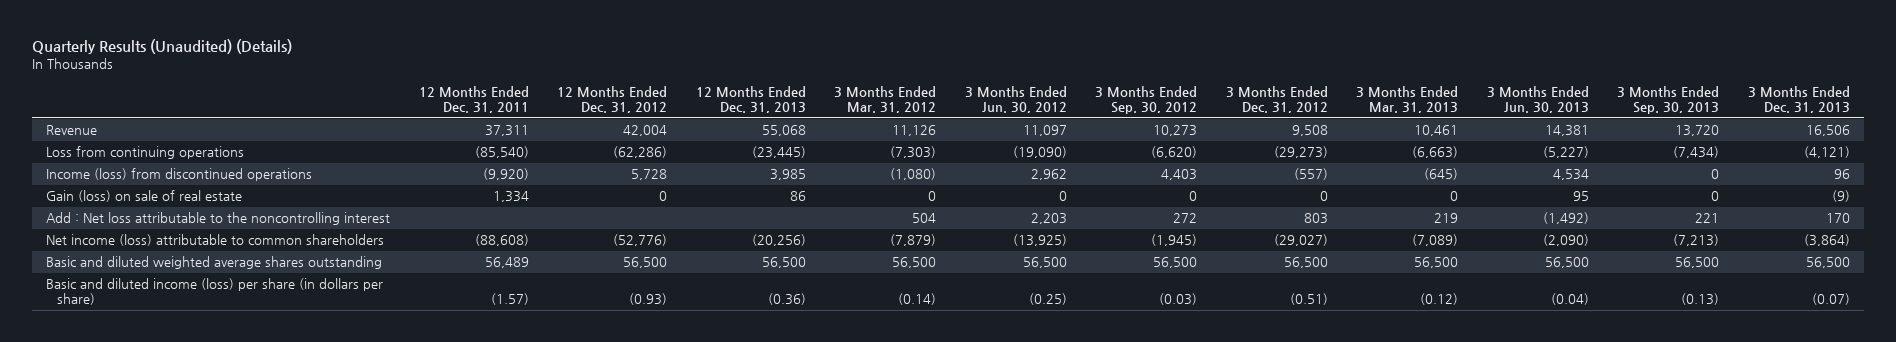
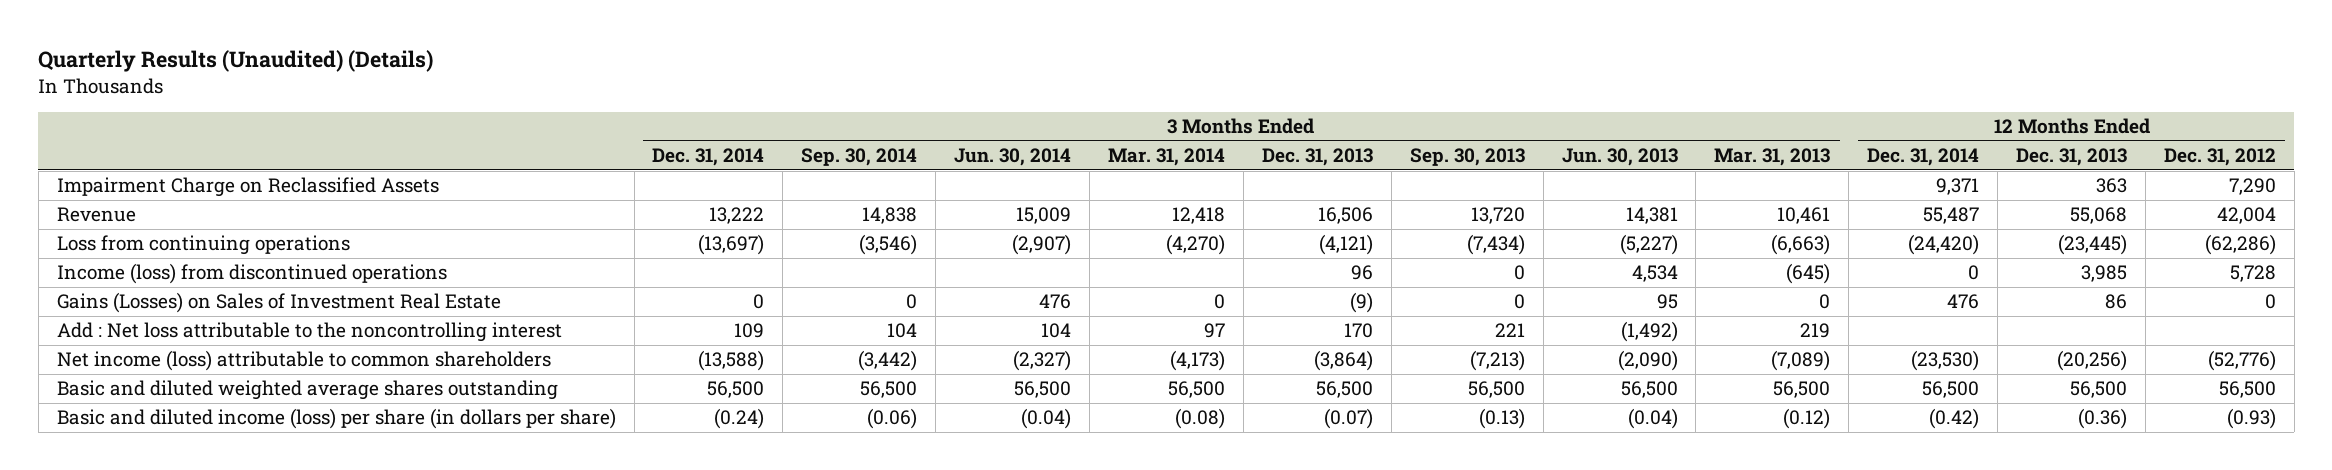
[418,86,529,114] 12 Months Ended Dec. 31, 2011 -> none
[834,86,937,114] 3 Months Ended Mar. 31, 2012 -> none
[964,86,1067,114] 3 Months Ended Jun. 30, 2012 -> none
[1095,86,1198,115] 3 Months Ended Sep. 30, 2012 -> none
[1225,86,1328,114] 3 Months Ended Dec. 31, 2012 -> none
none -> [652,147,765,166] Dec. 31, 2014
none -> [801,147,918,166] Sep. 30, 2014
none -> [954,147,1072,166] Jun. 30, 2014
none -> [1107,147,1225,166] Mar. 31, 2014
none -> [1867,147,1980,166] Dec. 31, 2014
none -> [56,177,439,198] Impairment Charge on Reclassified Assets
[46,190,243,203] Gain (loss) on sale of real estate -> [56,292,501,314] Gains (Losses) on Sales of Investment Real Estate

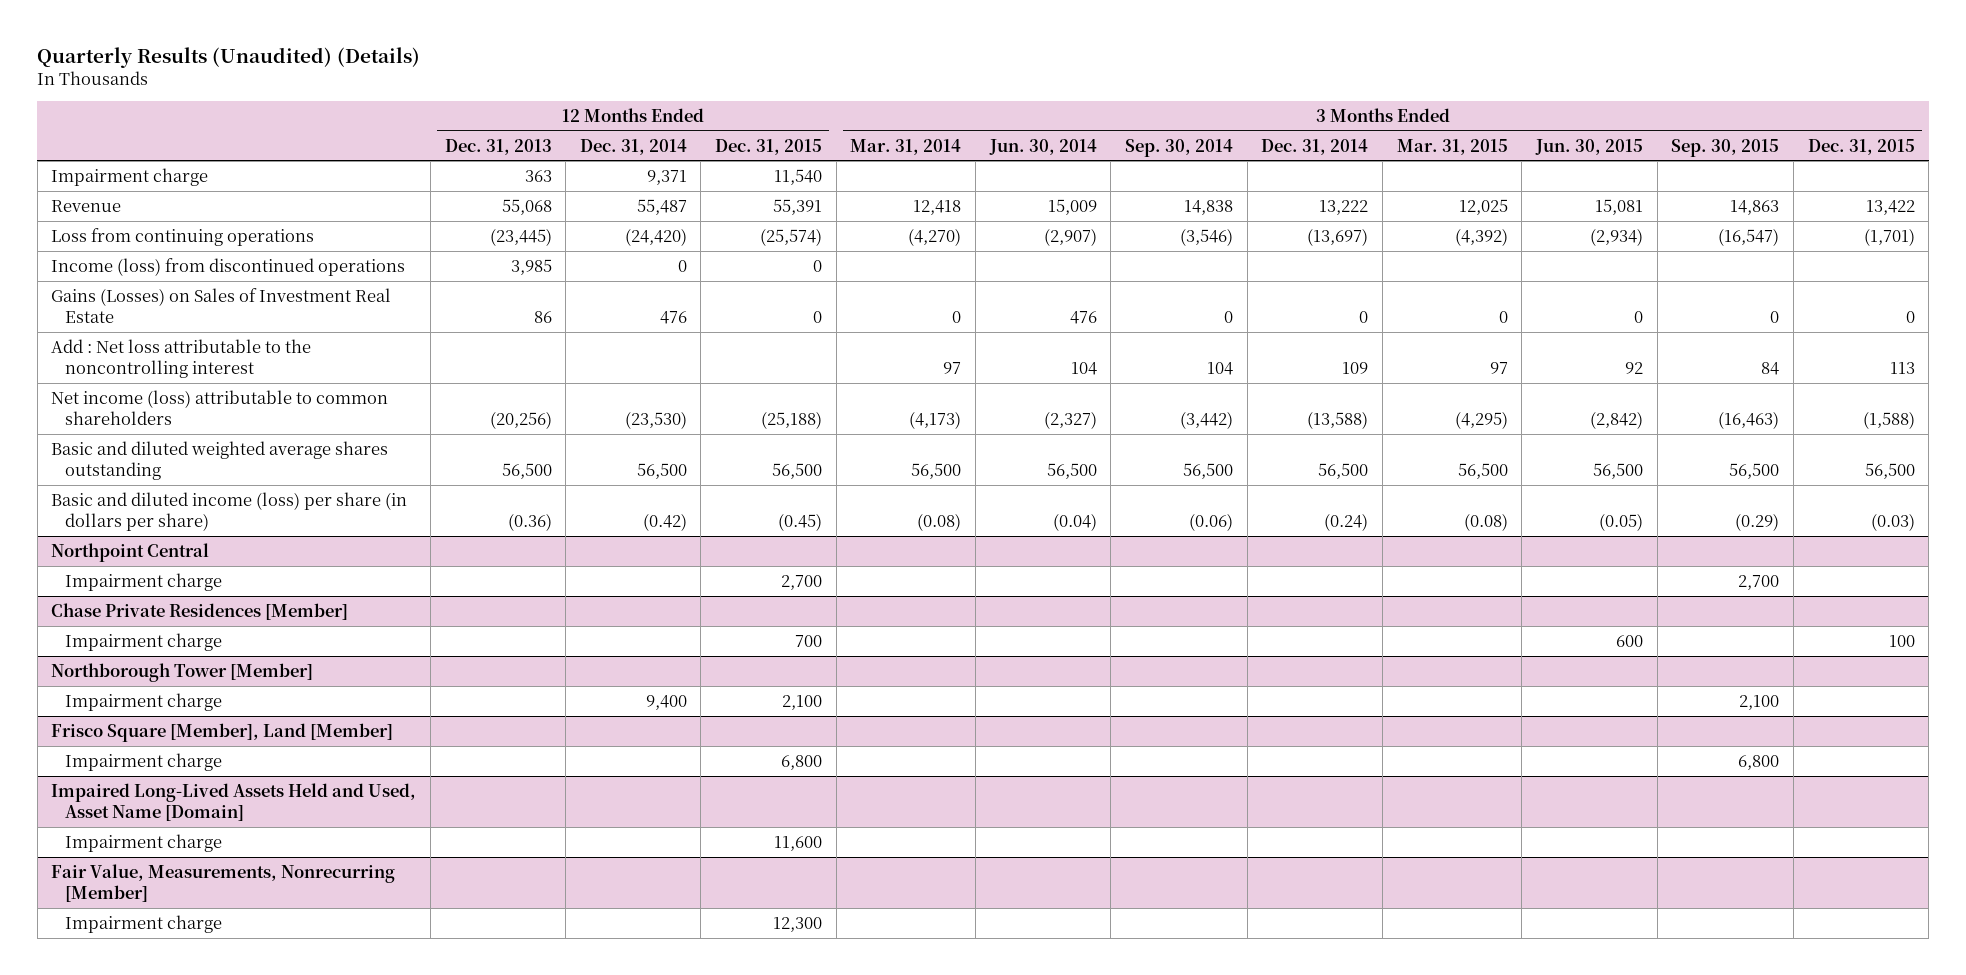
[1261,147,1373,166] Dec. 31, 2013 -> none
[1409,147,1525,166] Sep. 30, 2013 -> none
[1561,147,1678,166] Jun. 30, 2013 -> none
[1714,147,1831,166] Mar. 31, 2013 -> none
[2163,147,2276,166] Dec. 31, 2012 -> none
none -> [715,138,823,155] Dec. 31, 2015
none -> [1396,138,1508,155] Mar. 31, 2015
none -> [1535,138,1644,155] Jun. 30, 2015
none -> [1671,138,1780,157] Sep. 30, 2015
none -> [1807,138,1915,155] Dec. 31, 2015
[56,177,439,198] Impairment Charge on Reclassified Assets -> [51,167,209,186] Impairment charge
none -> [51,542,210,562] Northpoint Central
none -> [64,572,222,591] Impairment charge
none -> [51,602,349,620] Chase Private Residences [Member]
none -> [64,632,222,651] Impairment charge
none -> [51,662,314,682] Northborough Tower [Member]
none -> [64,692,222,711] Impairment charge
none -> [51,722,394,742] Frisco Square [Member], Land [Member]
none -> [64,752,222,771] Impairment charge
none -> [51,782,417,822] Impaired Long-Lived Assets Held and Used, Asset Name [Domain]
none -> [64,833,222,852] Impairment charge
none -> [51,863,396,903] Fair Value, Measurements, Nonrecurring [Member]
none -> [64,914,222,933] Impairment charge

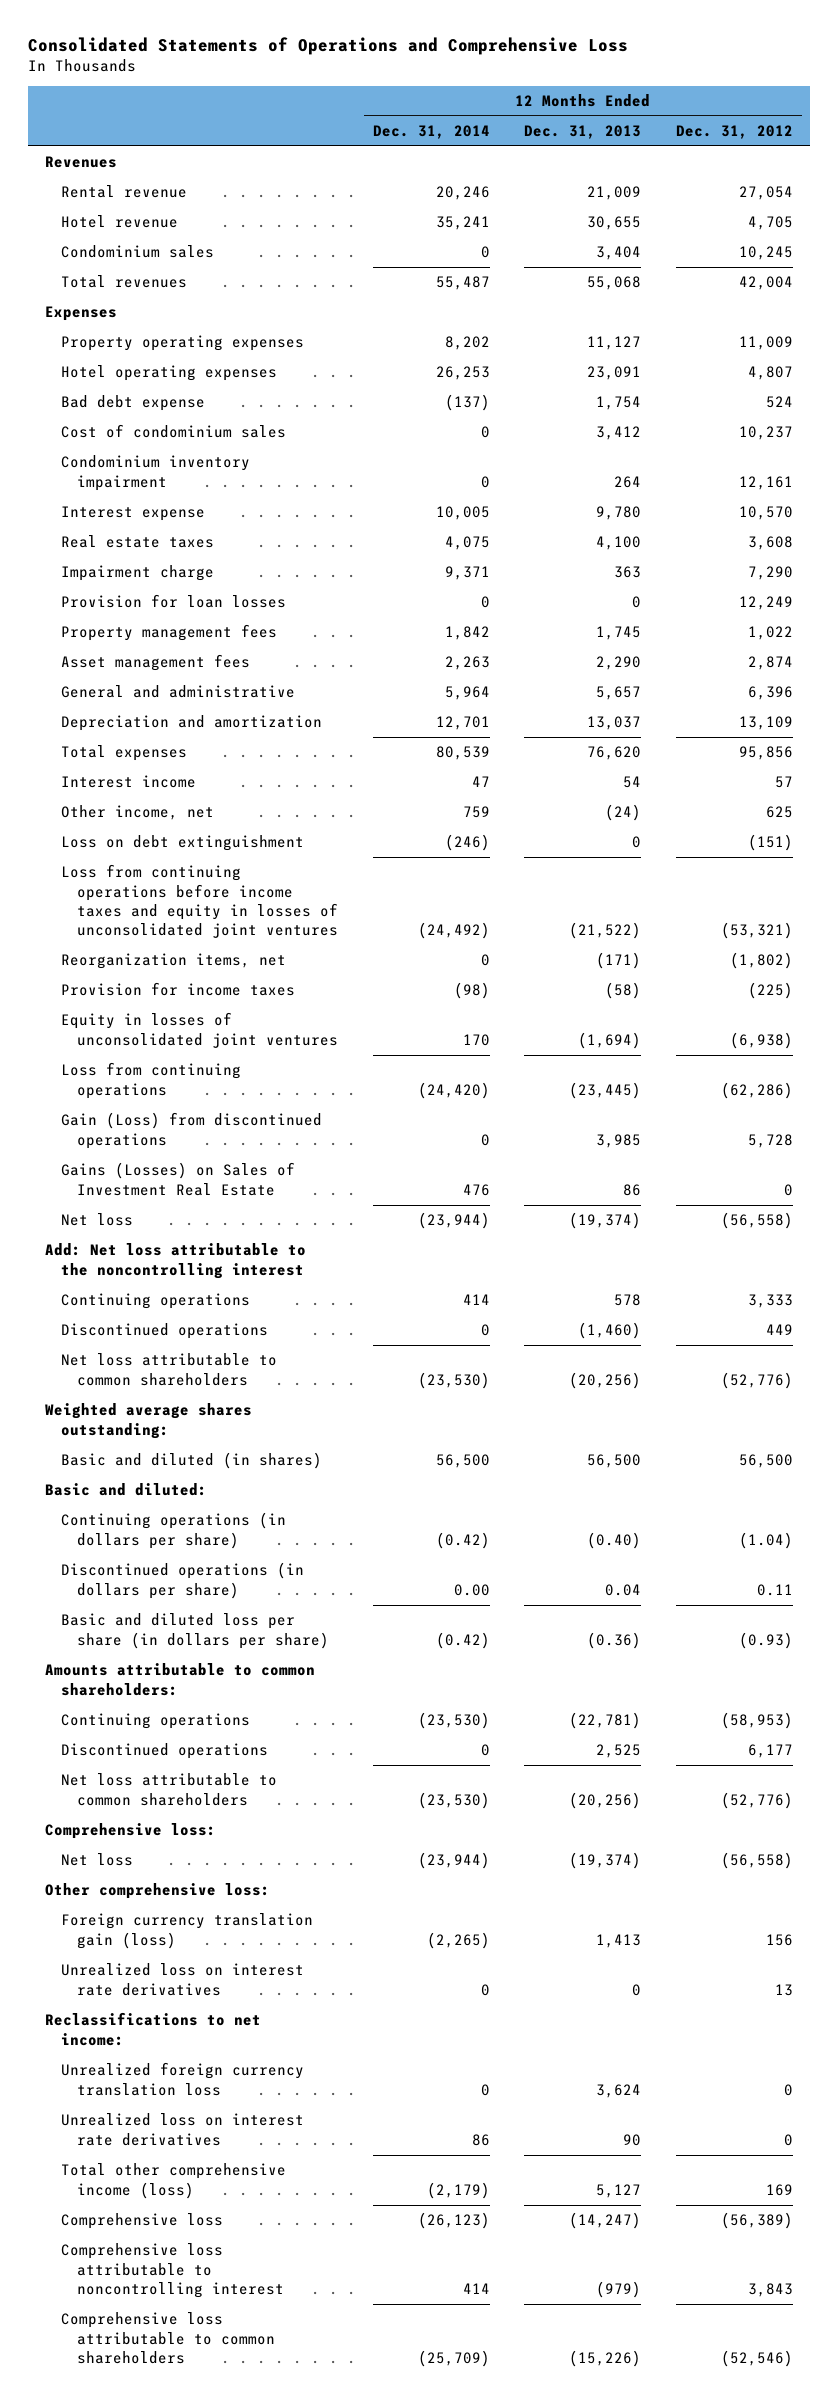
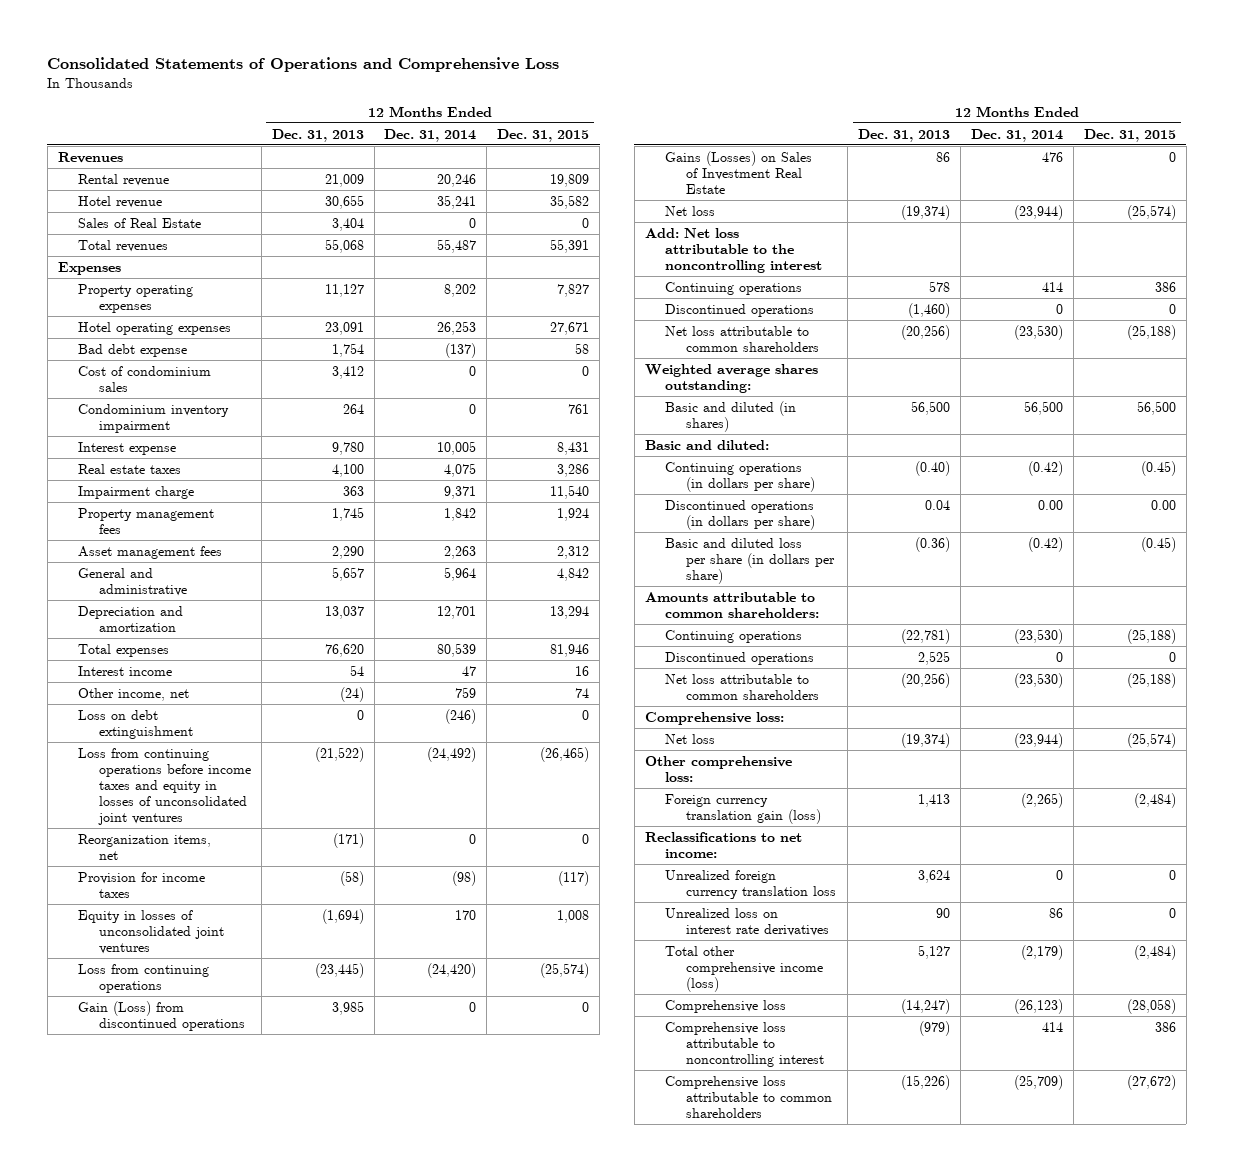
[675,125,793,140] Dec. 31, 2012 -> none
none -> [497,128,590,142] Dec. 31, 2015
[61,245,215,259] Condominium sales -> [78,217,202,228] Sales of Real Estate
[61,594,287,609] Provision for loan losses -> none
[61,1963,305,1996] Unrealized loss on interest rate derivatives -> none

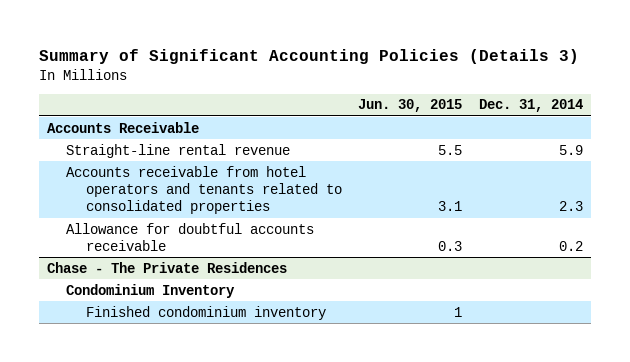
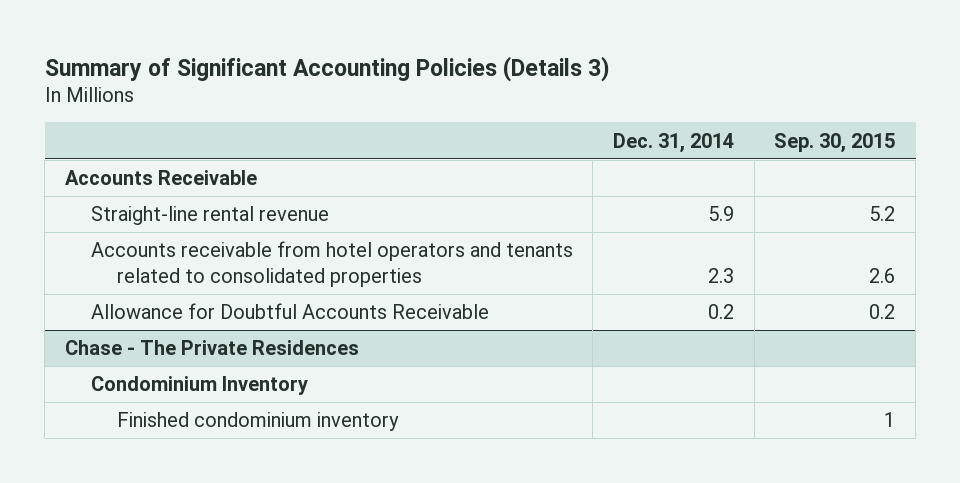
[358,99,463,113] Jun. 30, 2015 -> none
none -> [774,132,896,153] Sep. 30, 2015
[66,222,315,252] Allowance for doubtful accounts receivable -> [90,303,489,320] Allowance for Doubtful Accounts Receivable

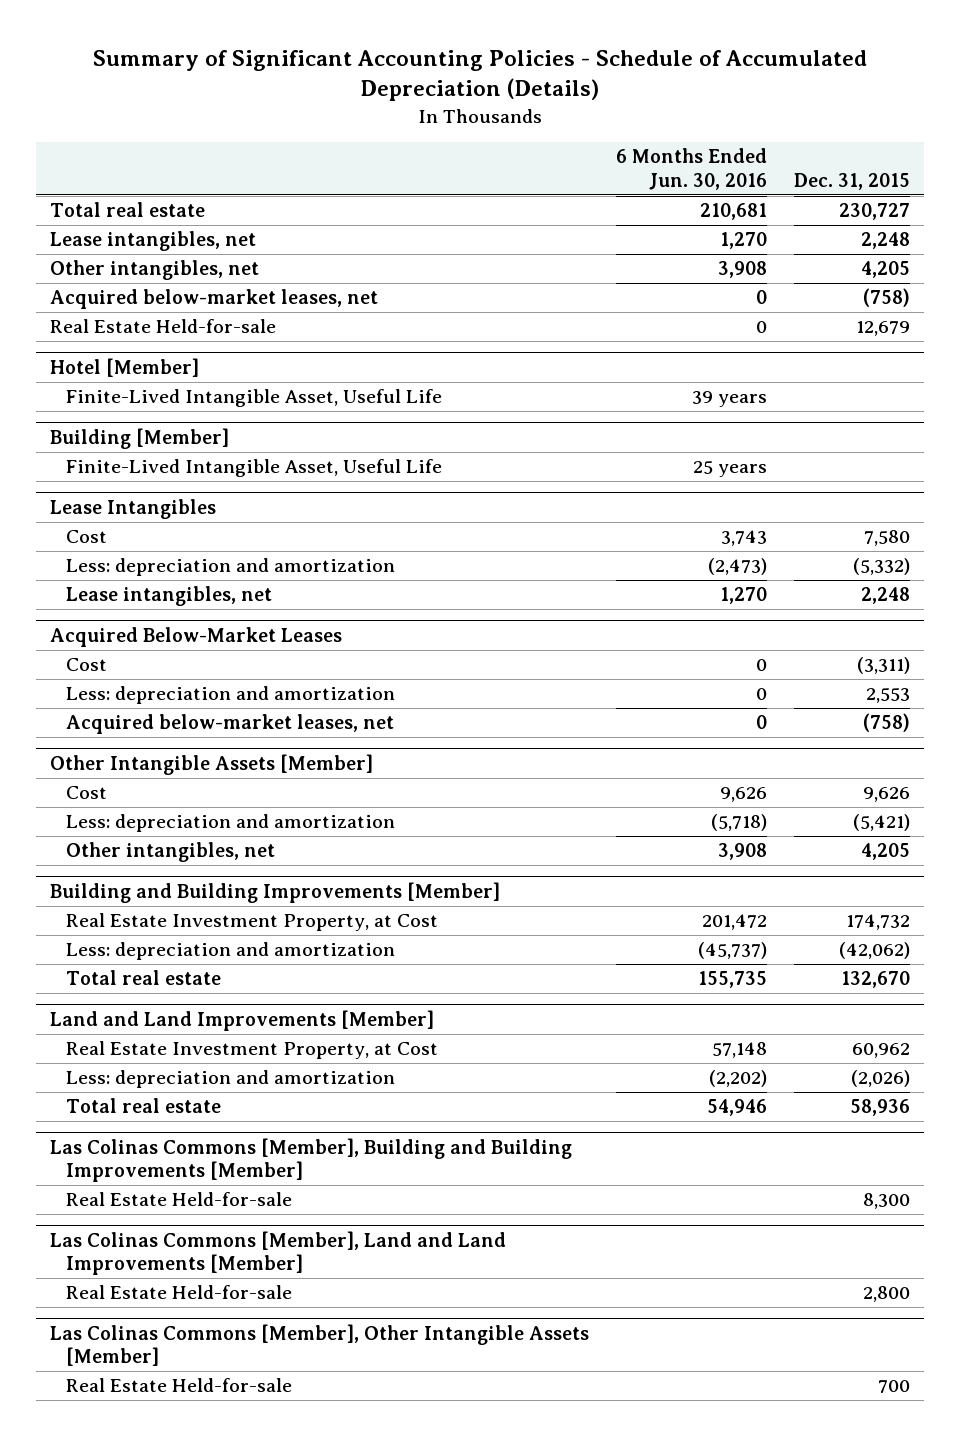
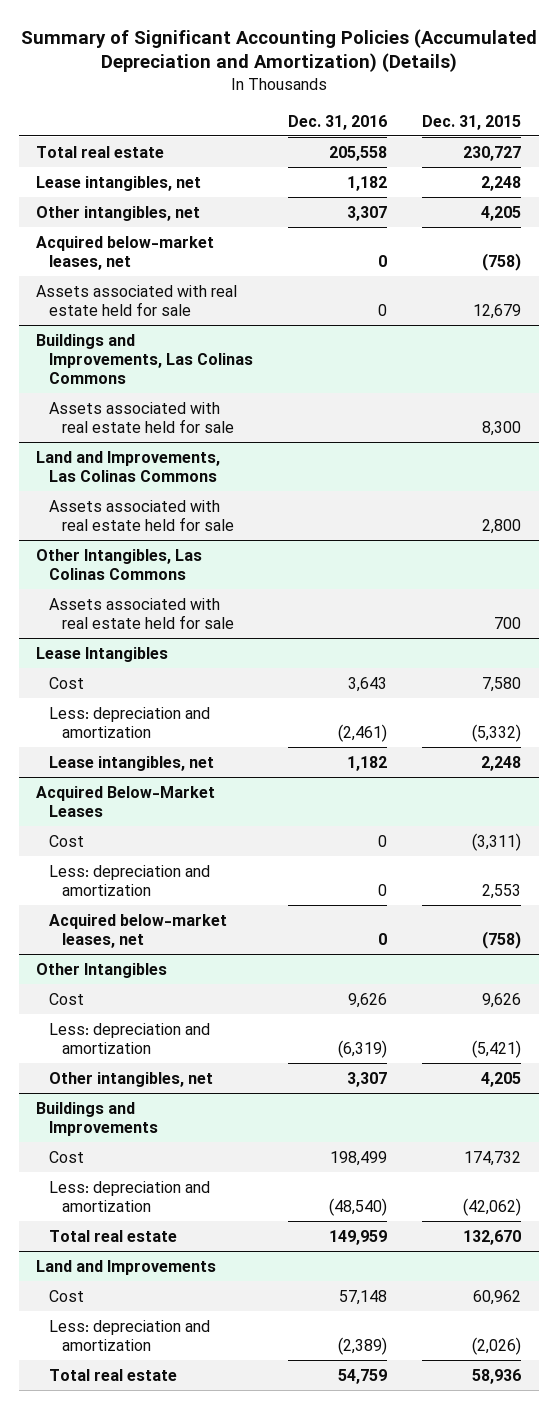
[93,50,868,102] Summary of Significant Accounting Policies - Schedule of Accumulated Depreciation (Details) -> [20,28,537,73] Summary of Significant Accounting Policies (Accumulated Depreciation and Amortization) (Details)
[616,148,768,190] 6 Months Ended Jun. 30, 2016 -> none
none -> [288,114,388,130] Dec. 31, 2016
[49,357,199,377] Hotel [Member] -> none
[65,389,442,408] Finite-Lived Intangible Asset, Useful Life -> none
[49,427,229,449] Building [Member] -> none
[65,459,442,478] Finite-Lived Intangible Asset, Useful Life -> none
[49,319,276,334] Real Estate Held-for-sale -> [36,284,238,316] Assets associated with real estate held for sale
none -> [36,333,254,384] Buildings and Improvements, Las Colinas Commons
none -> [49,401,235,433] Assets associated with real estate held for sale
none -> [36,450,221,482] Land and Improvements, Las Colinas Commons
none -> [49,499,235,531] Assets associated with real estate held for sale
none -> [36,548,203,580] Other Intangibles, Las Colinas Commons
none -> [49,597,235,629] Assets associated with real estate held for sale
[49,753,373,775] Other Intangible Assets [Member] -> [36,962,168,978] Other Intangibles
[49,881,500,903] Building and Building Improvements [Member] -> [36,1101,159,1136] Buildings and Improvements
[65,913,438,932] Real Estate Investment Property, at Cost -> [49,1150,85,1163] Cost
[49,1009,434,1031] Land and Land Improvements [Member] -> [36,1259,217,1275] Land and Improvements
[65,1041,438,1060] Real Estate Investment Property, at Cost -> [49,1289,85,1302] Cost
[49,1137,572,1183] Las Colinas Commons [Member], Building and Building Improvements [Member] -> none
[65,1192,292,1207] Real Estate Held-for-sale -> none
[49,1230,506,1276] Las Colinas Commons [Member], Land and Land Improvements [Member] -> none
[65,1285,292,1300] Real Estate Held-for-sale -> none
[49,1323,589,1367] Las Colinas Commons [Member], Other Intangible Assets [Member] -> none
[65,1378,292,1393] Real Estate Held-for-sale -> none

